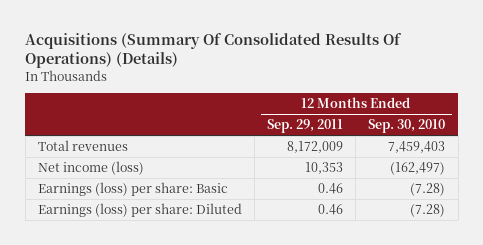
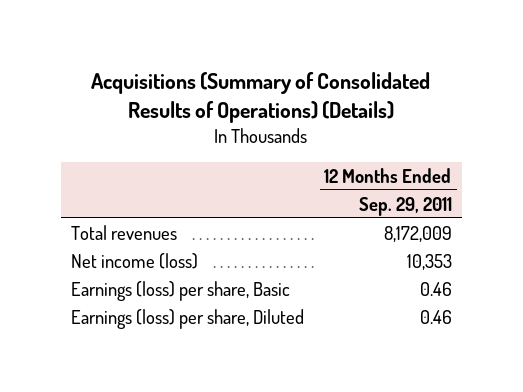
[25,32,403,69] Acquisitions (Summary Of Consolidated Results Of Operations) (Details) -> [91,72,431,124] Acquisitions (Summary of Consolidated Results of Operations) (Details)
[368,119,446,134] Sep. 30, 2010 -> none
[37,181,228,196] Earnings (loss) per share: Basic -> [71,280,291,301] Earnings (loss) per share, Basic
[37,202,242,217] Earnings (loss) per share: Diluted -> [71,308,305,329] Earnings (loss) per share, Diluted

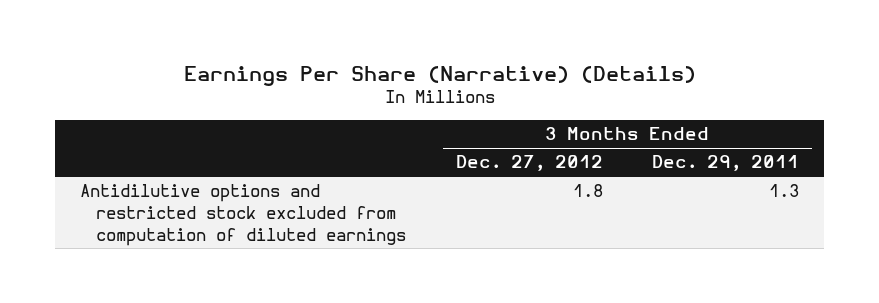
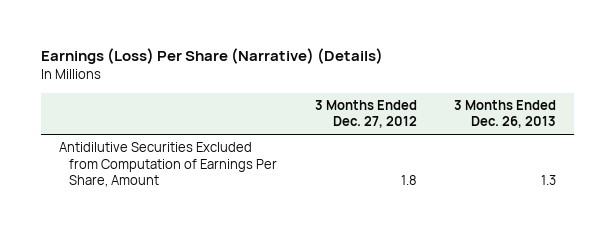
[183,65,696,86] Earnings Per Share (Narrative) (Details) -> [40,48,383,65] Earnings (Loss) Per Share (Narrative) (Details)
[652,155,800,172] Dec. 29, 2011 -> none
none -> [453,100,556,129] 3 Months Ended Dec. 26, 2013
[79,184,406,246] Antidilutive options and restricted stock excluded from computation of diluted earnings -> [59,142,278,188] Antidilutive Securities Excluded from Computation of Earnings Per Share, Amount

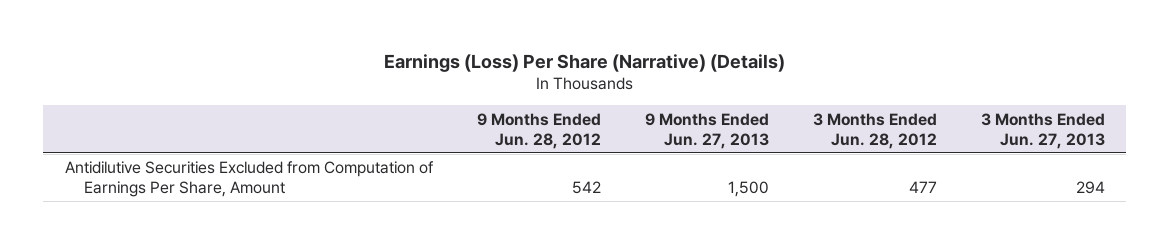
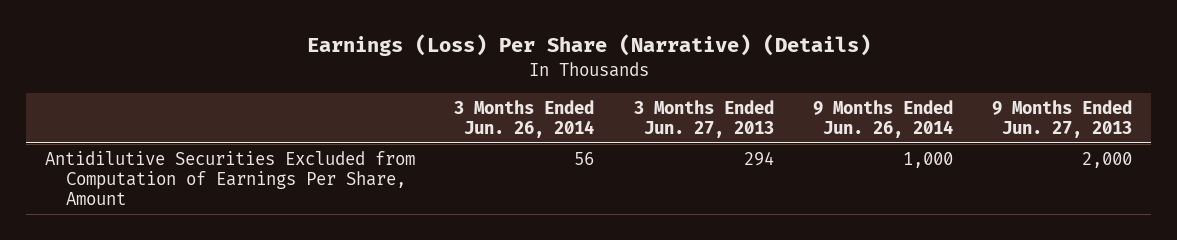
[476,112,601,149] 9 Months Ended Jun. 28, 2012 -> none
[812,112,937,149] 3 Months Ended Jun. 28, 2012 -> none
none -> [454,99,595,138] 3 Months Ended Jun. 26, 2014
none -> [812,99,953,138] 9 Months Ended Jun. 26, 2014
[727,181,769,198] 1,500 -> [1081,151,1132,168] 2,000

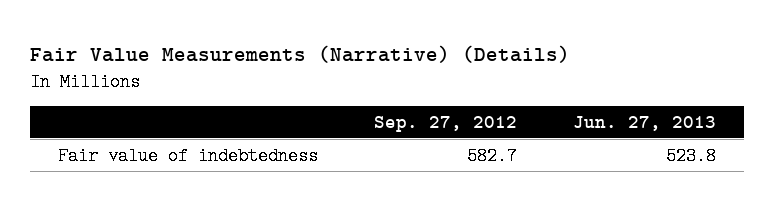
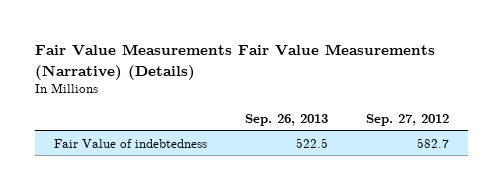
[30,44,571,63] Fair Value Measurements (Narrative) (Details) -> [34,44,435,80] Fair Value Measurements Fair Value Measurements (Narrative) (Details)
[573,115,717,131] Jun. 27, 2013 -> none
none -> [244,113,328,126] Sep. 26, 2013
[58,146,319,165] Fair value of indebtedness -> [53,138,207,148] Fair Value of indebtedness

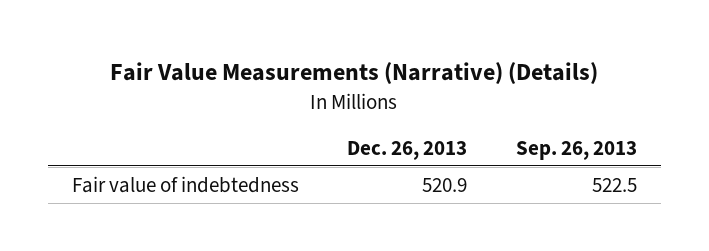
[34,44,435,80] Fair Value Measurements Fair Value Measurements (Narrative) (Details) -> [110,62,599,85] Fair Value Measurements (Narrative) (Details)
[365,113,449,126] Sep. 27, 2012 -> none
none -> [347,140,468,160] Dec. 26, 2013
[53,138,207,148] Fair Value of indebtedness -> [72,176,300,194] Fair value of indebtedness

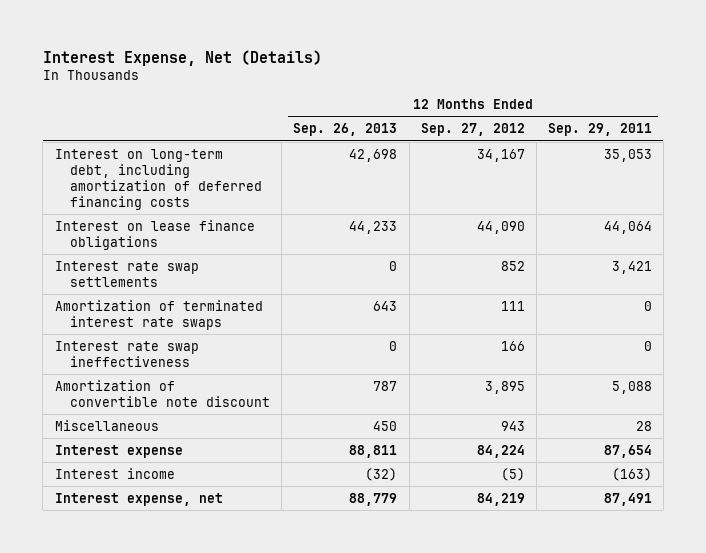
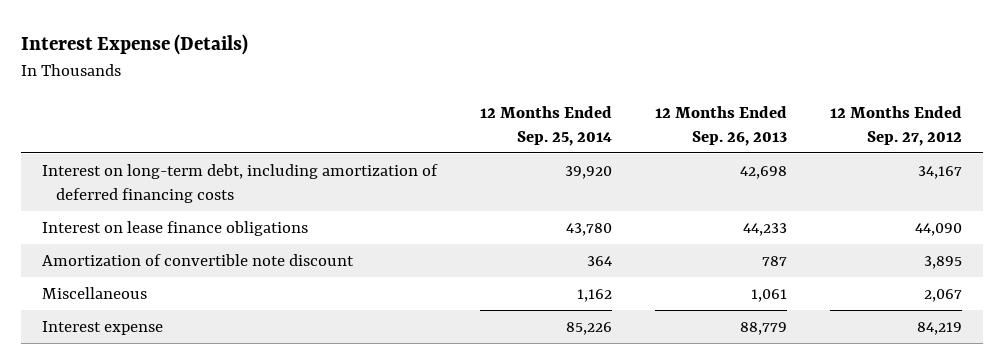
[42,49,322,66] Interest Expense, Net (Details) -> [20,34,248,56] Interest Expense (Details)
[547,123,652,137] Sep. 29, 2011 -> none
none -> [480,105,613,146] 12 Months Ended Sep. 25, 2014
[54,260,199,287] Interest rate swap settlements -> none
[54,299,263,330] Amortization of terminated interest rate swaps -> none
[54,340,199,367] Interest rate swap ineffectiveness -> none
[54,467,175,479] Interest income -> none
[54,492,223,506] Interest expense, net -> none
[373,420,398,431] 450 -> [750,289,787,303] 1,061
[500,420,525,431] 943 -> [923,289,962,303] 2,067
[349,444,398,458] 88,811 -> [739,322,787,336] 88,779
[476,444,525,458] 84,224 -> [916,322,962,336] 84,219

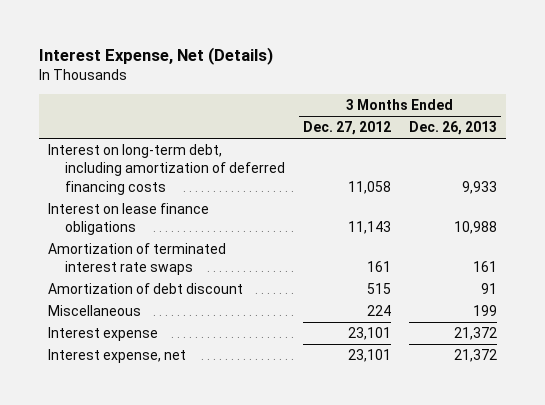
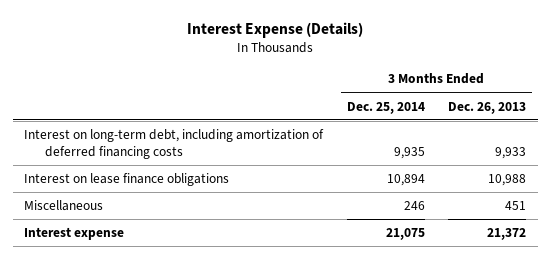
[38,46,273,65] Interest Expense, Net (Details) -> [187,21,364,38] Interest Expense (Details)
[303,121,392,136] Dec. 27, 2012 -> none
none -> [346,101,425,114] Dec. 25, 2014
[47,243,226,276] Amortization of terminated interest rate swaps -> none
[47,283,243,295] Amortization of debt discount -> none
[472,305,497,317] 199 -> [505,201,527,211] 451
[47,349,186,364] Interest expense, net -> none

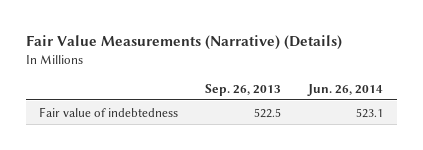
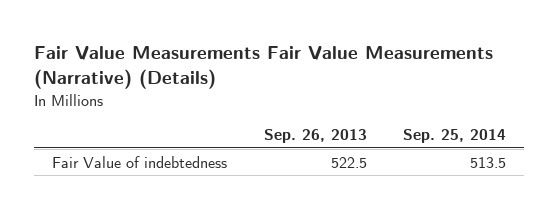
[25,35,342,51] Fair Value Measurements (Narrative) (Details) -> [34,46,494,90] Fair Value Measurements Fair Value Measurements (Narrative) (Details)
[307,83,384,96] Jun. 26, 2014 -> none
none -> [402,129,506,144] Sep. 25, 2014
[39,106,179,117] Fair value of indebtedness -> [52,155,228,168] Fair Value of indebtedness

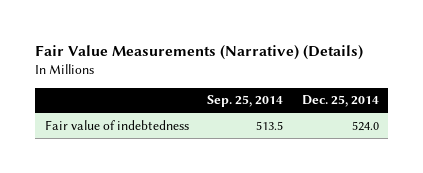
[34,46,494,90] Fair Value Measurements Fair Value Measurements (Narrative) (Details) -> [35,45,364,61] Fair Value Measurements (Narrative) (Details)
[263,129,367,144] Sep. 26, 2013 -> none
none -> [301,95,379,108] Dec. 25, 2014
[52,155,228,168] Fair Value of indebtedness -> [44,119,189,130] Fair value of indebtedness

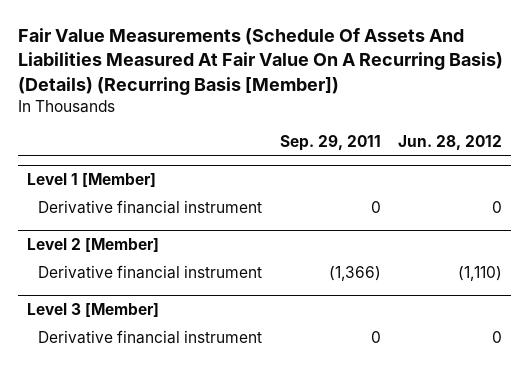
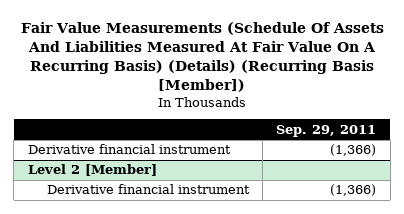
[397,134,502,150] Jun. 28, 2012 -> none
[26,172,156,187] Level 1 [Member] -> none
[370,200,381,213] 0 -> [330,144,377,157] (1,366)
[26,302,159,317] Level 3 [Member] -> none
[38,329,263,344] Derivative financial instrument -> none

